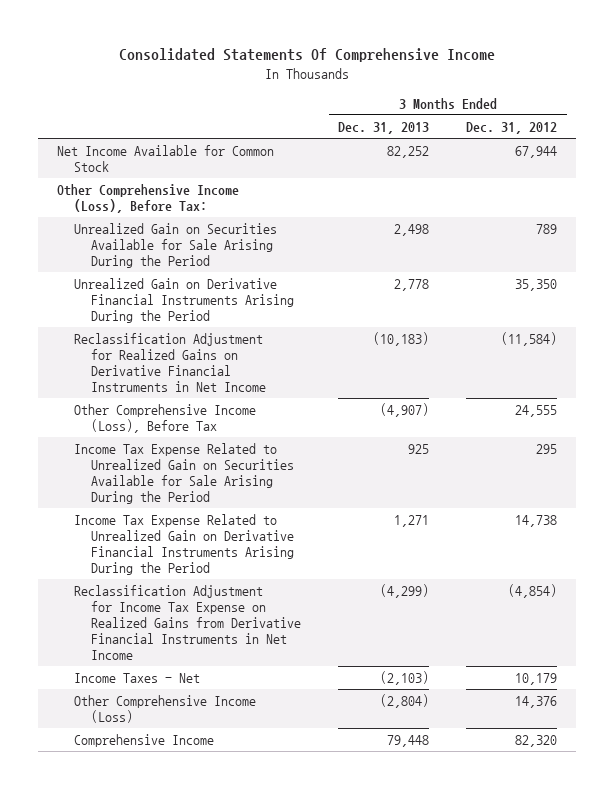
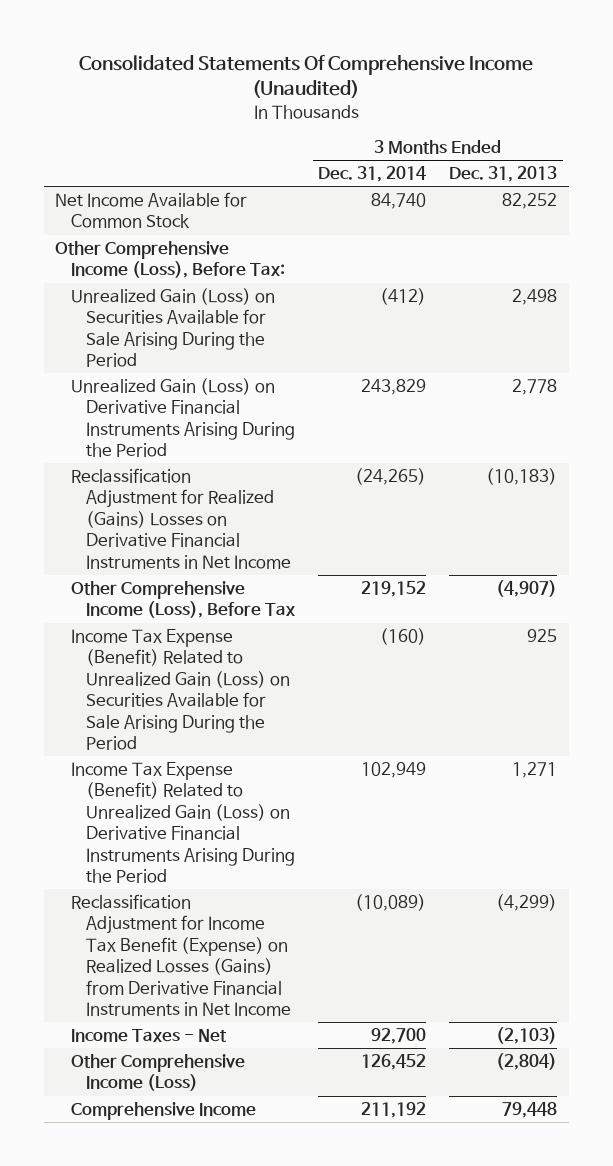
[118,48,495,63] Consolidated Statements Of Comprehensive Income -> [79,54,534,99] Consolidated Statements Of Comprehensive Income (Unaudited)
[466,121,558,134] Dec. 31, 2012 -> none
none -> [318,166,427,183] Dec. 31, 2014
[73,223,277,269] Unrealized Gain on Securities Available for Sale Arising During the Period -> [70,288,275,368] Unrealized Gain (Loss) on Securities Available for Sale Arising During the Period
[73,278,294,324] Unrealized Gain on Derivative Financial Instruments Arising During the Period -> [70,378,296,458] Unrealized Gain (Loss) on Derivative Financial Instruments Arising During the Period
[73,333,266,393] Reclassification Adjustment for Realized Gains on Derivative Financial Instruments in Net Income -> [70,468,292,569] Reclassification Adjustment for Realized (Gains) Losses on Derivative Financial Instruments in Net Income
[73,443,294,505] Income Tax Expense Related to Unrealized Gain on Securities Available for Sale Arising During the Period -> [70,629,291,751] Income Tax Expense (Benefit) Related to Unrealized Gain (Loss) on Securities Available for Sale Arising During the Period
[73,514,294,576] Income Tax Expense Related to Unrealized Gain on Derivative Financial Instruments Arising During the Period -> [70,762,296,884] Income Tax Expense (Benefit) Related to Unrealized Gain (Loss) on Derivative Financial Instruments Arising During the Period
[73,585,301,661] Reclassification Adjustment for Income Tax Expense on Realized Gains from Derivative Financial Instruments in Net Income -> [70,894,292,1017] Reclassification Adjustment for Income Tax Benefit (Expense) on Realized Losses (Gains) from Derivative Financial Instruments in Net Income

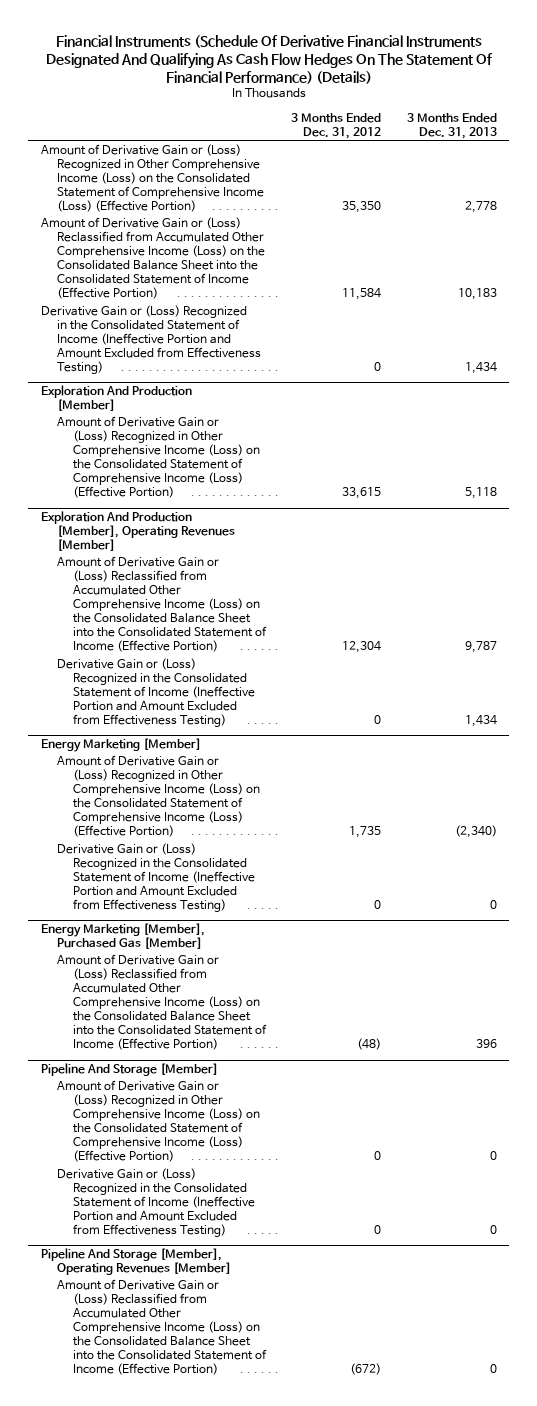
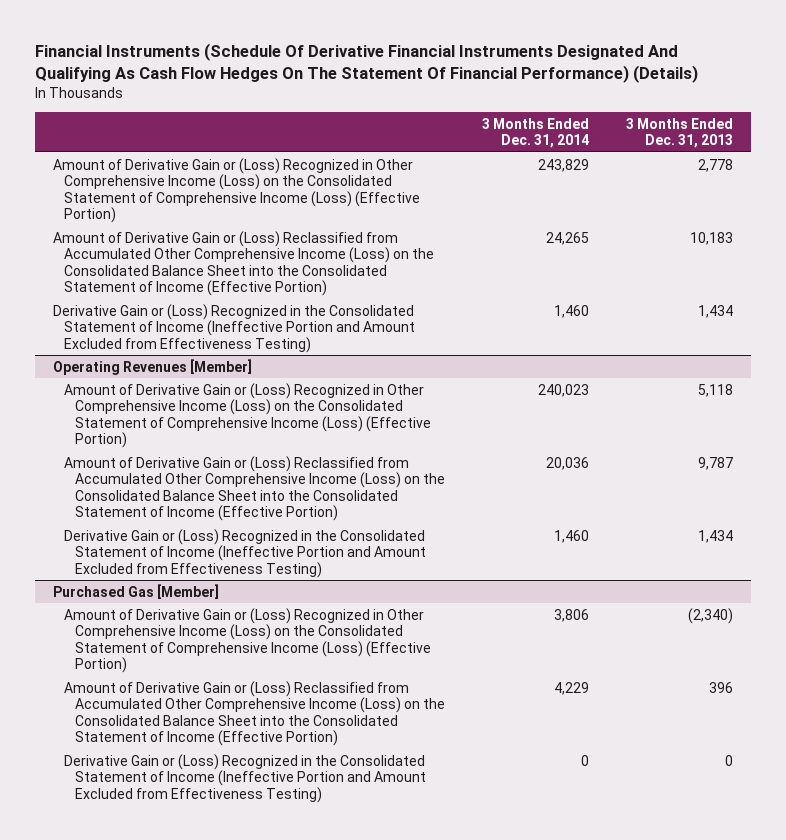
[291,112,382,139] 3 Months Ended Dec. 31, 2012 -> none
none -> [481,117,589,149] 3 Months Ended Dec. 31, 2014
[40,384,192,411] Exploration And Production [Member] -> none
none -> [53,358,253,375] Operating Revenues [Member]
[40,510,235,551] Exploration And Production [Member], Operating Revenues [Member] -> none
[40,737,201,752] Energy Marketing [Member] -> none
none -> [53,583,220,599] Purchased Gas [Member]
[56,842,255,913] Derivative Gain or (Loss) Recognized in the Consolidated Statement of Income (Ineffective Portion and Amount Excluded from Effectiveness Testing) -> none
[40,922,205,949] Energy Marketing [Member], Purchased Gas [Member] -> none
[40,1062,218,1076] Pipeline And Storage [Member] -> none
[56,1079,260,1163] Amount of Derivative Gain or (Loss) Recognized in Other Comprehensive Income (Loss) on the Consolidated Statement of Comprehensive Income (Loss) (Effective Portion) -> none
[40,1247,231,1275] Pipeline And Storage [Member], Operating Revenues [Member] -> none
[56,1278,267,1376] Amount of Derivative Gain or (Loss) Reclassified from Accumulated Other Comprehensive Income (Loss) on the Consolidated Balance Sheet into the Consolidated Statement of Income (Effective Portion) -> none

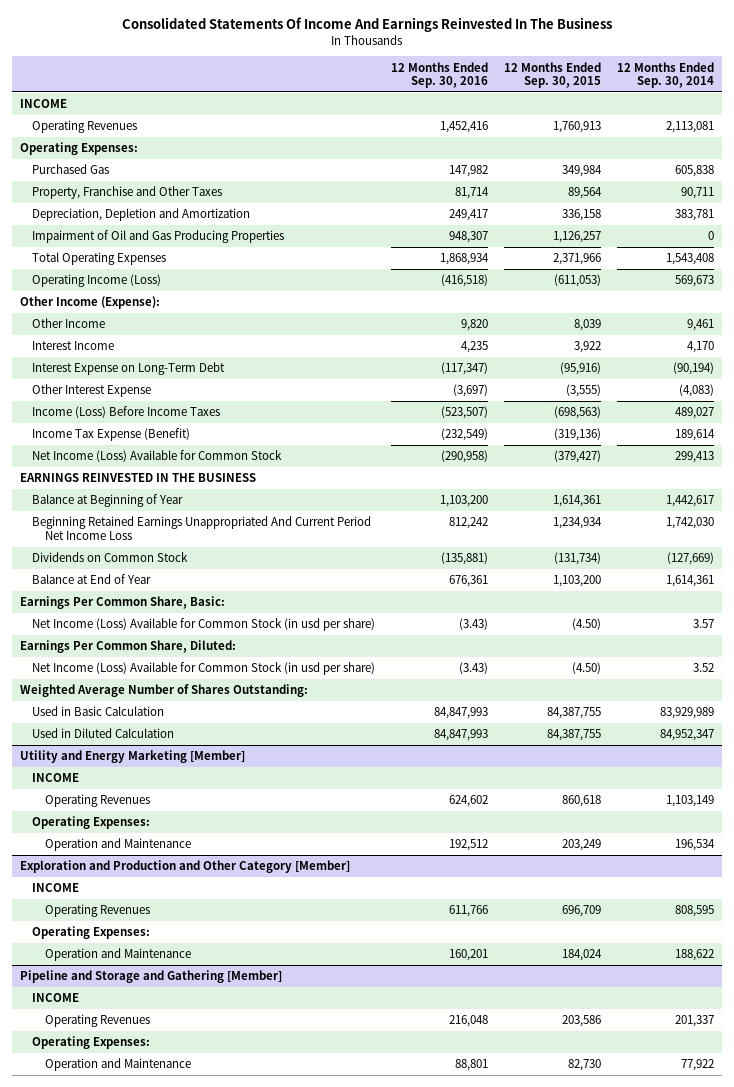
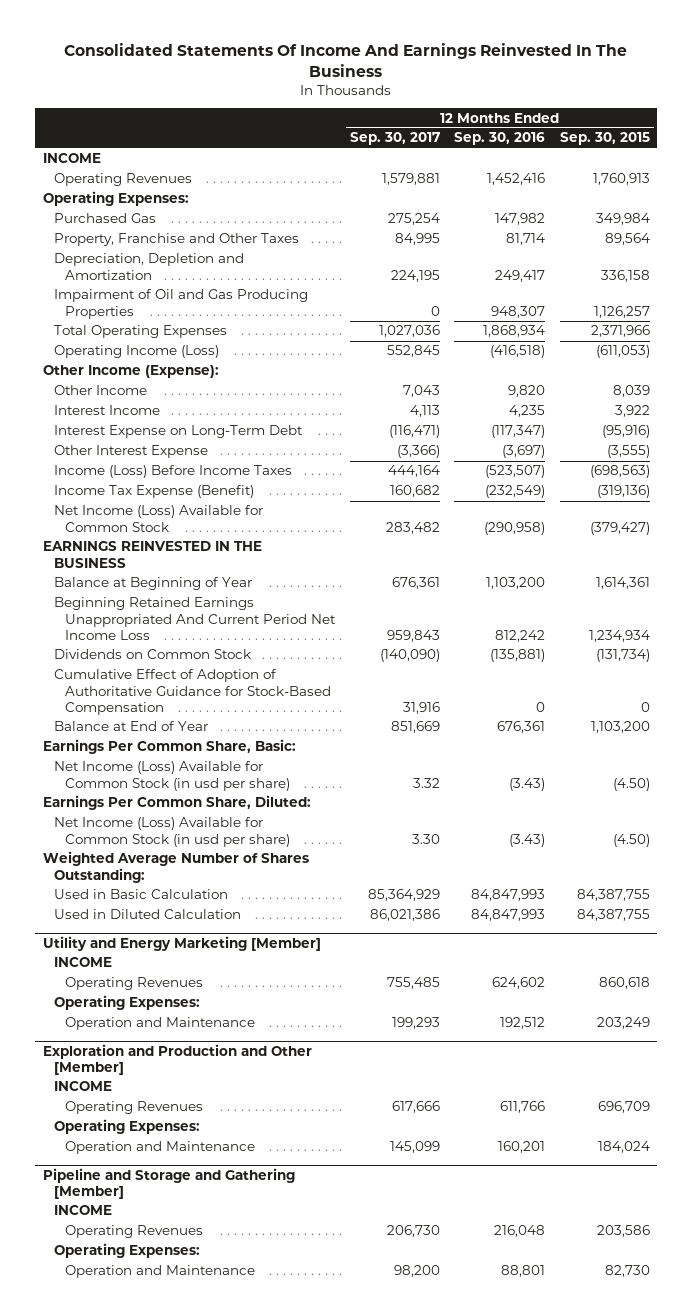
[617,61,715,89] 12 Months Ended Sep. 30, 2014 -> none
none -> [349,132,440,146] Sep. 30, 2017
none -> [53,669,332,715] Cumulative Effect of Adoption of Authoritative Guidance for Stock-Based Compensation
[19,860,350,874] Exploration and Production and Other Category [Member] -> [42,1043,312,1075] Exploration and Production and Other [Member]

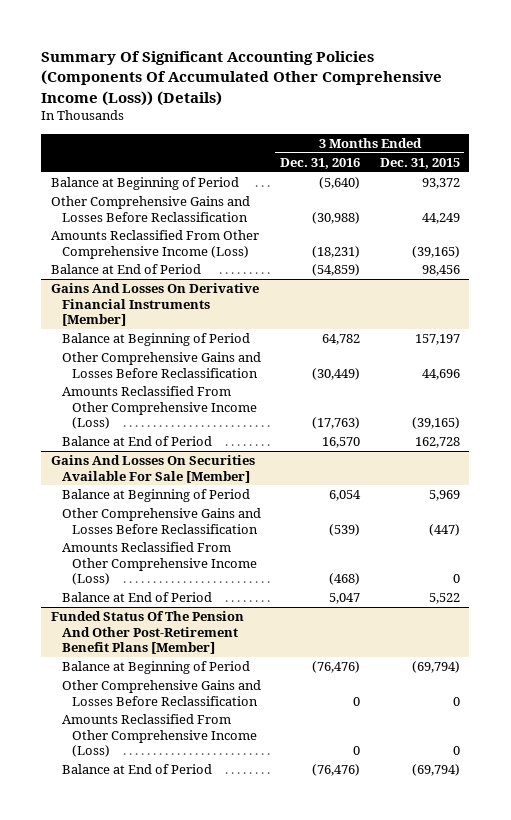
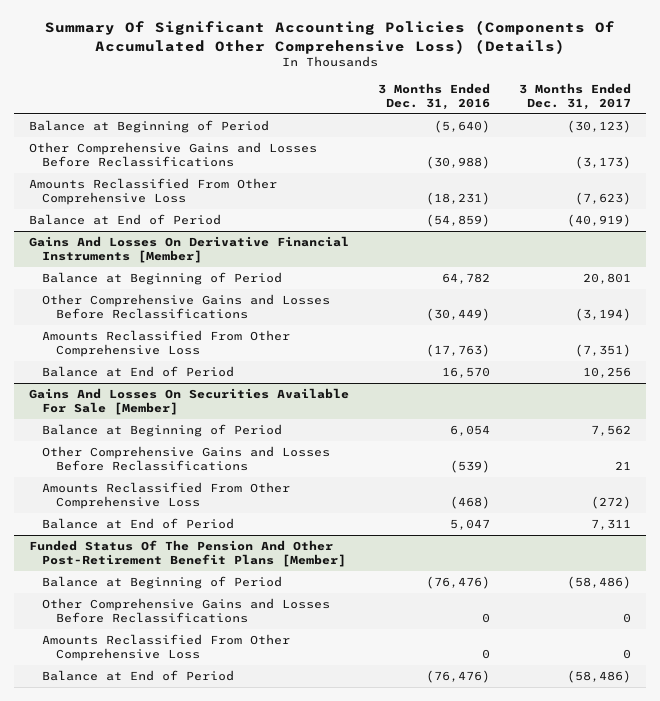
[41,50,443,106] Summary Of Significant Accounting Policies (Components Of Accumulated Other Comprehensive Income (Loss)) (Details) -> [45,20,616,54] Summary Of Significant Accounting Policies (Components Of Accumulated Other Comprehensive Loss) (Details)
[379,157,460,169] Dec. 31, 2015 -> none
none -> [519,82,632,110] 3 Months Ended Dec. 31, 2017
[51,196,251,222] Other Comprehensive Gains and Losses Before Reclassification -> [28,141,317,167] Other Comprehensive Gains and Losses Before Reclassifications
[51,230,260,259] Amounts Reclassified From Other Comprehensive Income (Loss) -> [28,177,277,205] Amounts Reclassified From Other Comprehensive Loss
[61,352,261,378] Other Comprehensive Gains and Losses Before Reclassification -> [42,293,331,319] Other Comprehensive Gains and Losses Before Reclassifications
[61,386,258,429] Amounts Reclassified From Other Comprehensive Income (Loss) -> [42,329,291,357] Amounts Reclassified From Other Comprehensive Loss
[61,508,261,534] Other Comprehensive Gains and Losses Before Reclassification -> [42,445,331,471] Other Comprehensive Gains and Losses Before Reclassifications
[61,542,258,585] Amounts Reclassified From Other Comprehensive Income (Loss) -> [42,481,291,509] Amounts Reclassified From Other Comprehensive Loss
[61,680,261,706] Other Comprehensive Gains and Losses Before Reclassification -> [42,597,331,623] Other Comprehensive Gains and Losses Before Reclassifications
[61,714,258,757] Amounts Reclassified From Other Comprehensive Income (Loss) -> [42,633,291,661] Amounts Reclassified From Other Comprehensive Loss

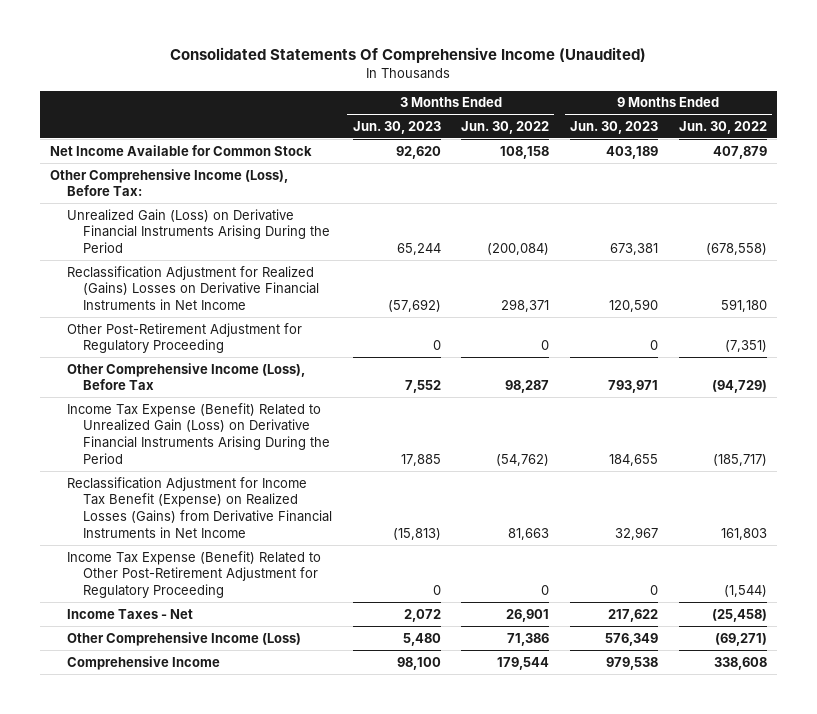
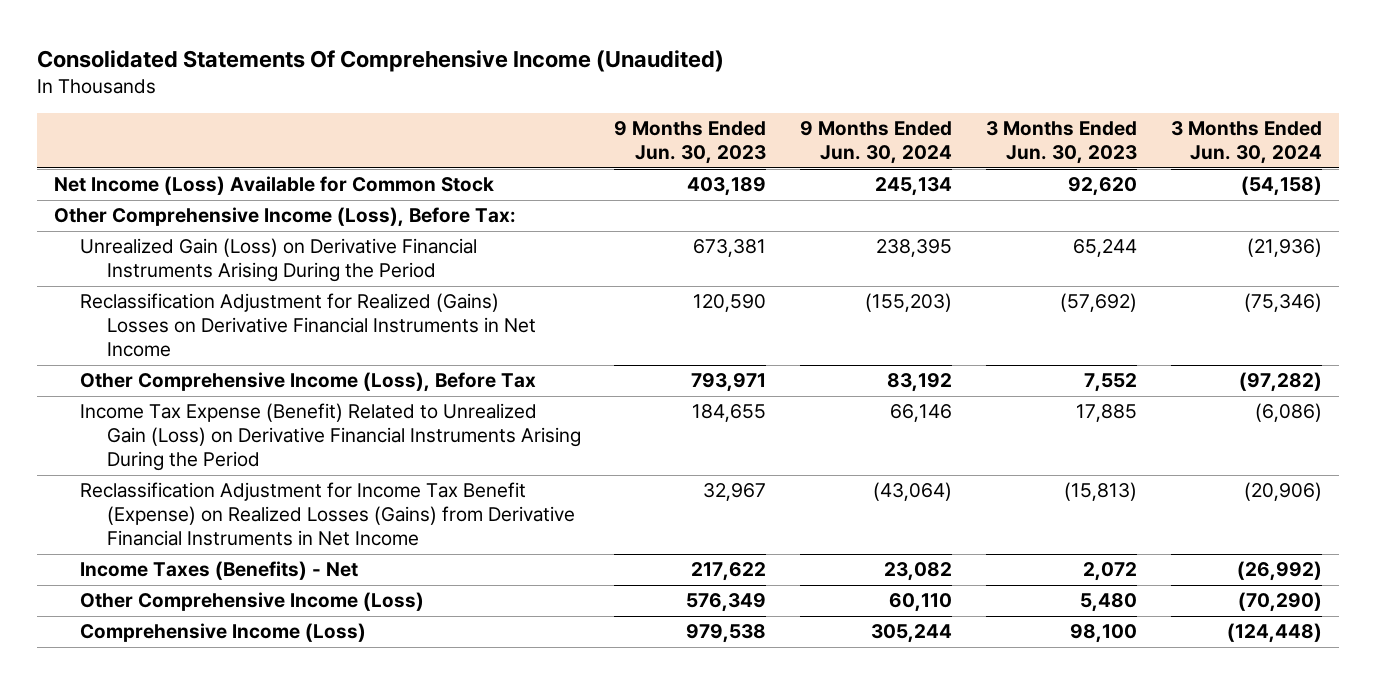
[461,120,550,134] Jun. 30, 2022 -> none
[678,120,767,134] Jun. 30, 2022 -> none
none -> [800,121,953,165] 9 Months Ended Jun. 30, 2024
none -> [1170,121,1322,165] 3 Months Ended Jun. 30, 2024
[50,144,313,156] Net Income Available for Common Stock -> [53,176,494,196] Net Income (Loss) Available for Common Stock
[66,322,302,354] Other Post-Retirement Adjustment for Regulatory Proceeding -> none
[66,550,321,598] Income Tax Expense (Benefit) Related to Other Post-Retirement Adjustment for Regulatory Proceeding -> none
[66,608,193,619] Income Taxes - Net -> [80,561,359,581] Income Taxes (Benefits) - Net
[66,655,220,670] Comprehensive Income -> [80,623,367,643] Comprehensive Income (Loss)

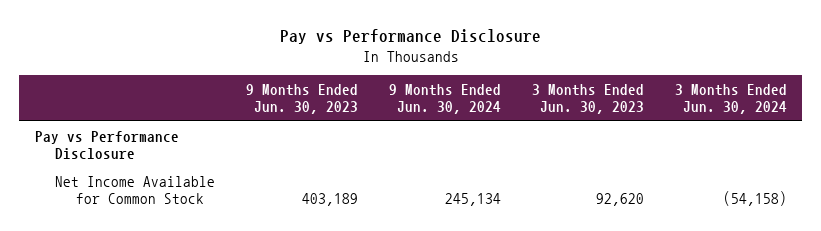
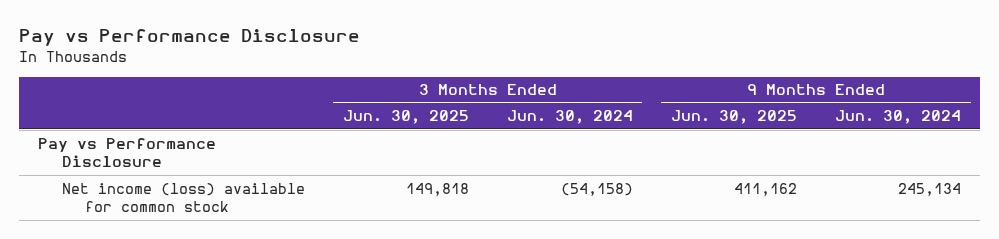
[245,83,358,115] 9 Months Ended Jun. 30, 2023 -> none
[531,83,644,115] 3 Months Ended Jun. 30, 2023 -> none
none -> [342,110,469,125] Jun. 30, 2025
none -> [670,110,797,125] Jun. 30, 2025
[55,175,216,204] Net Income Available for Common Stock -> [61,182,305,213] Net income (loss) available for common stock

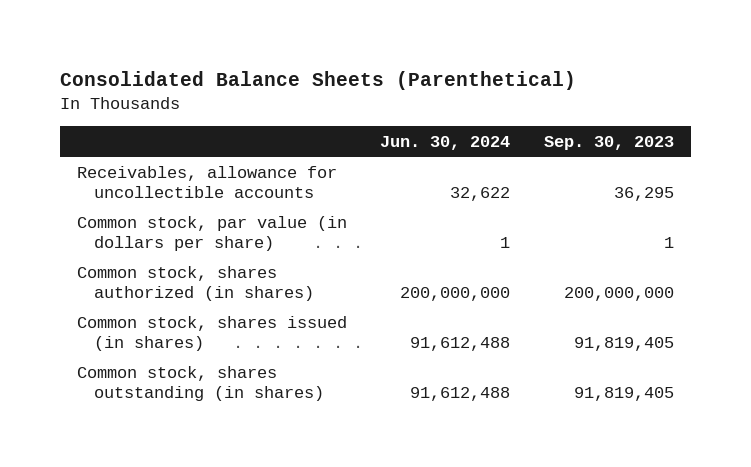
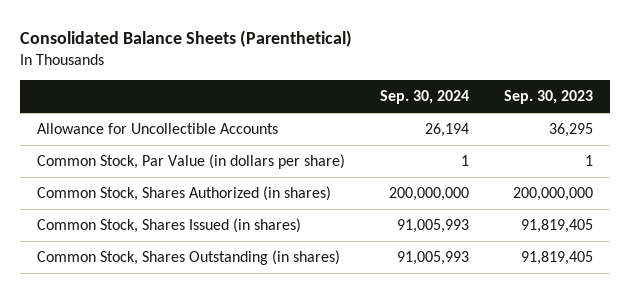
[380,135,511,150] Jun. 30, 2024 -> none
none -> [379,90,469,105] Sep. 30, 2024
[76,165,337,198] Receivables, allowance for uncollectible accounts -> [37,123,279,135] Allowance for Uncollectible Accounts
[76,215,347,251] Common stock, par value (in dollars per share) -> [37,154,346,170] Common Stock, Par Value (in dollars per share)
[76,265,315,301] Common stock, shares authorized (in shares) -> [37,186,332,202] Common Stock, Shares Authorized (in shares)
[76,315,347,351] Common stock, shares issued (in shares) -> [37,218,302,234] Common Stock, Shares Issued (in shares)
[76,365,325,401] Common stock, shares outstanding (in shares) -> [37,250,341,266] Common Stock, Shares Outstanding (in shares)

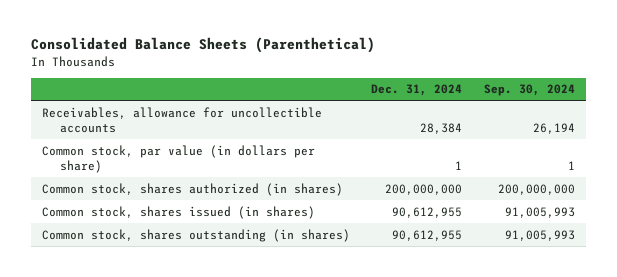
[503,90,593,105] Sep. 30, 2023 -> none
none -> [371,84,463,97] Dec. 31, 2024
[37,123,279,135] Allowance for Uncollectible Accounts -> [41,106,322,133] Receivables, allowance for uncollectible accounts
[37,154,346,170] Common Stock, Par Value (in dollars per share) -> [41,144,315,173] Common stock, par value (in dollars per share)
[37,186,332,202] Common Stock, Shares Authorized (in shares) -> [41,182,343,196] Common stock, shares authorized (in shares)
[37,218,302,234] Common Stock, Shares Issued (in shares) -> [41,205,315,219] Common stock, shares issued (in shares)
[37,250,341,266] Common Stock, Shares Outstanding (in shares) -> [41,228,350,242] Common stock, shares outstanding (in shares)

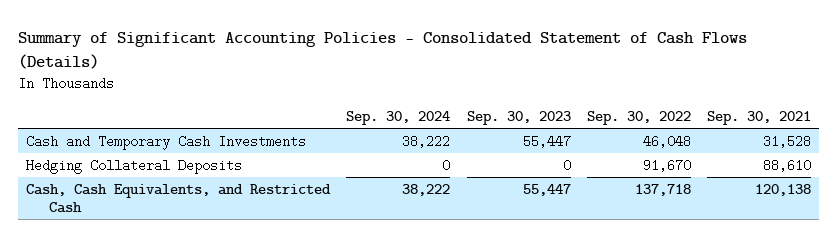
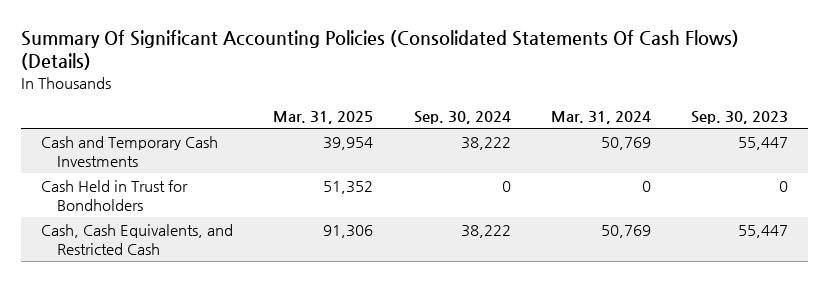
[18,31,748,70] Summary of Significant Accounting Policies - Consolidated Statement of Cash Flows (Details) -> [20,30,739,71] Summary Of Significant Accounting Policies (Consolidated Statements Of Cash Flows) (Details)
[586,111,691,126] Sep. 30, 2022 -> none
[706,111,811,126] Sep. 30, 2021 -> none
none -> [273,110,374,124] Mar. 31, 2025
none -> [550,110,651,124] Mar. 31, 2024
[26,158,243,174] Hedging Collateral Deposits -> none
none -> [40,179,188,211] Cash Held in Trust for Bondholders

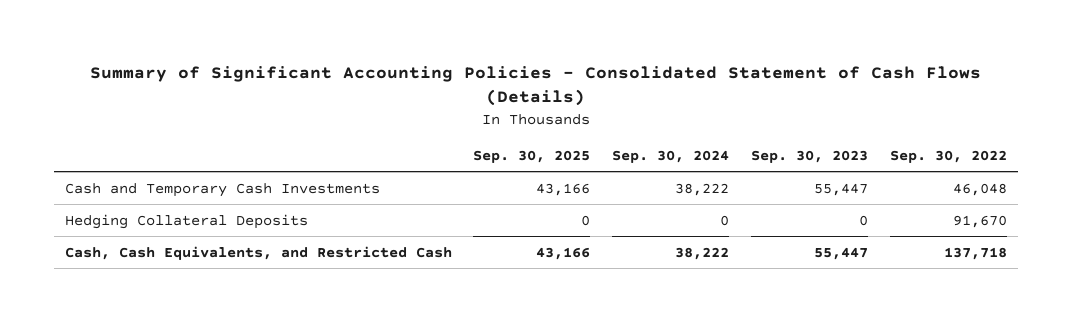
[20,30,739,71] Summary Of Significant Accounting Policies (Consolidated Statements Of Cash Flows) (Details) -> [89,66,981,107] Summary of Significant Accounting Policies - Consolidated Statement of Cash Flows (Details)
[273,110,374,124] Mar. 31, 2025 -> none
[550,110,651,124] Mar. 31, 2024 -> none
none -> [473,150,591,164] Sep. 30, 2025
none -> [889,150,1007,164] Sep. 30, 2022
[40,179,188,211] Cash Held in Trust for Bondholders -> none
none -> [64,213,308,229] Hedging Collateral Deposits

